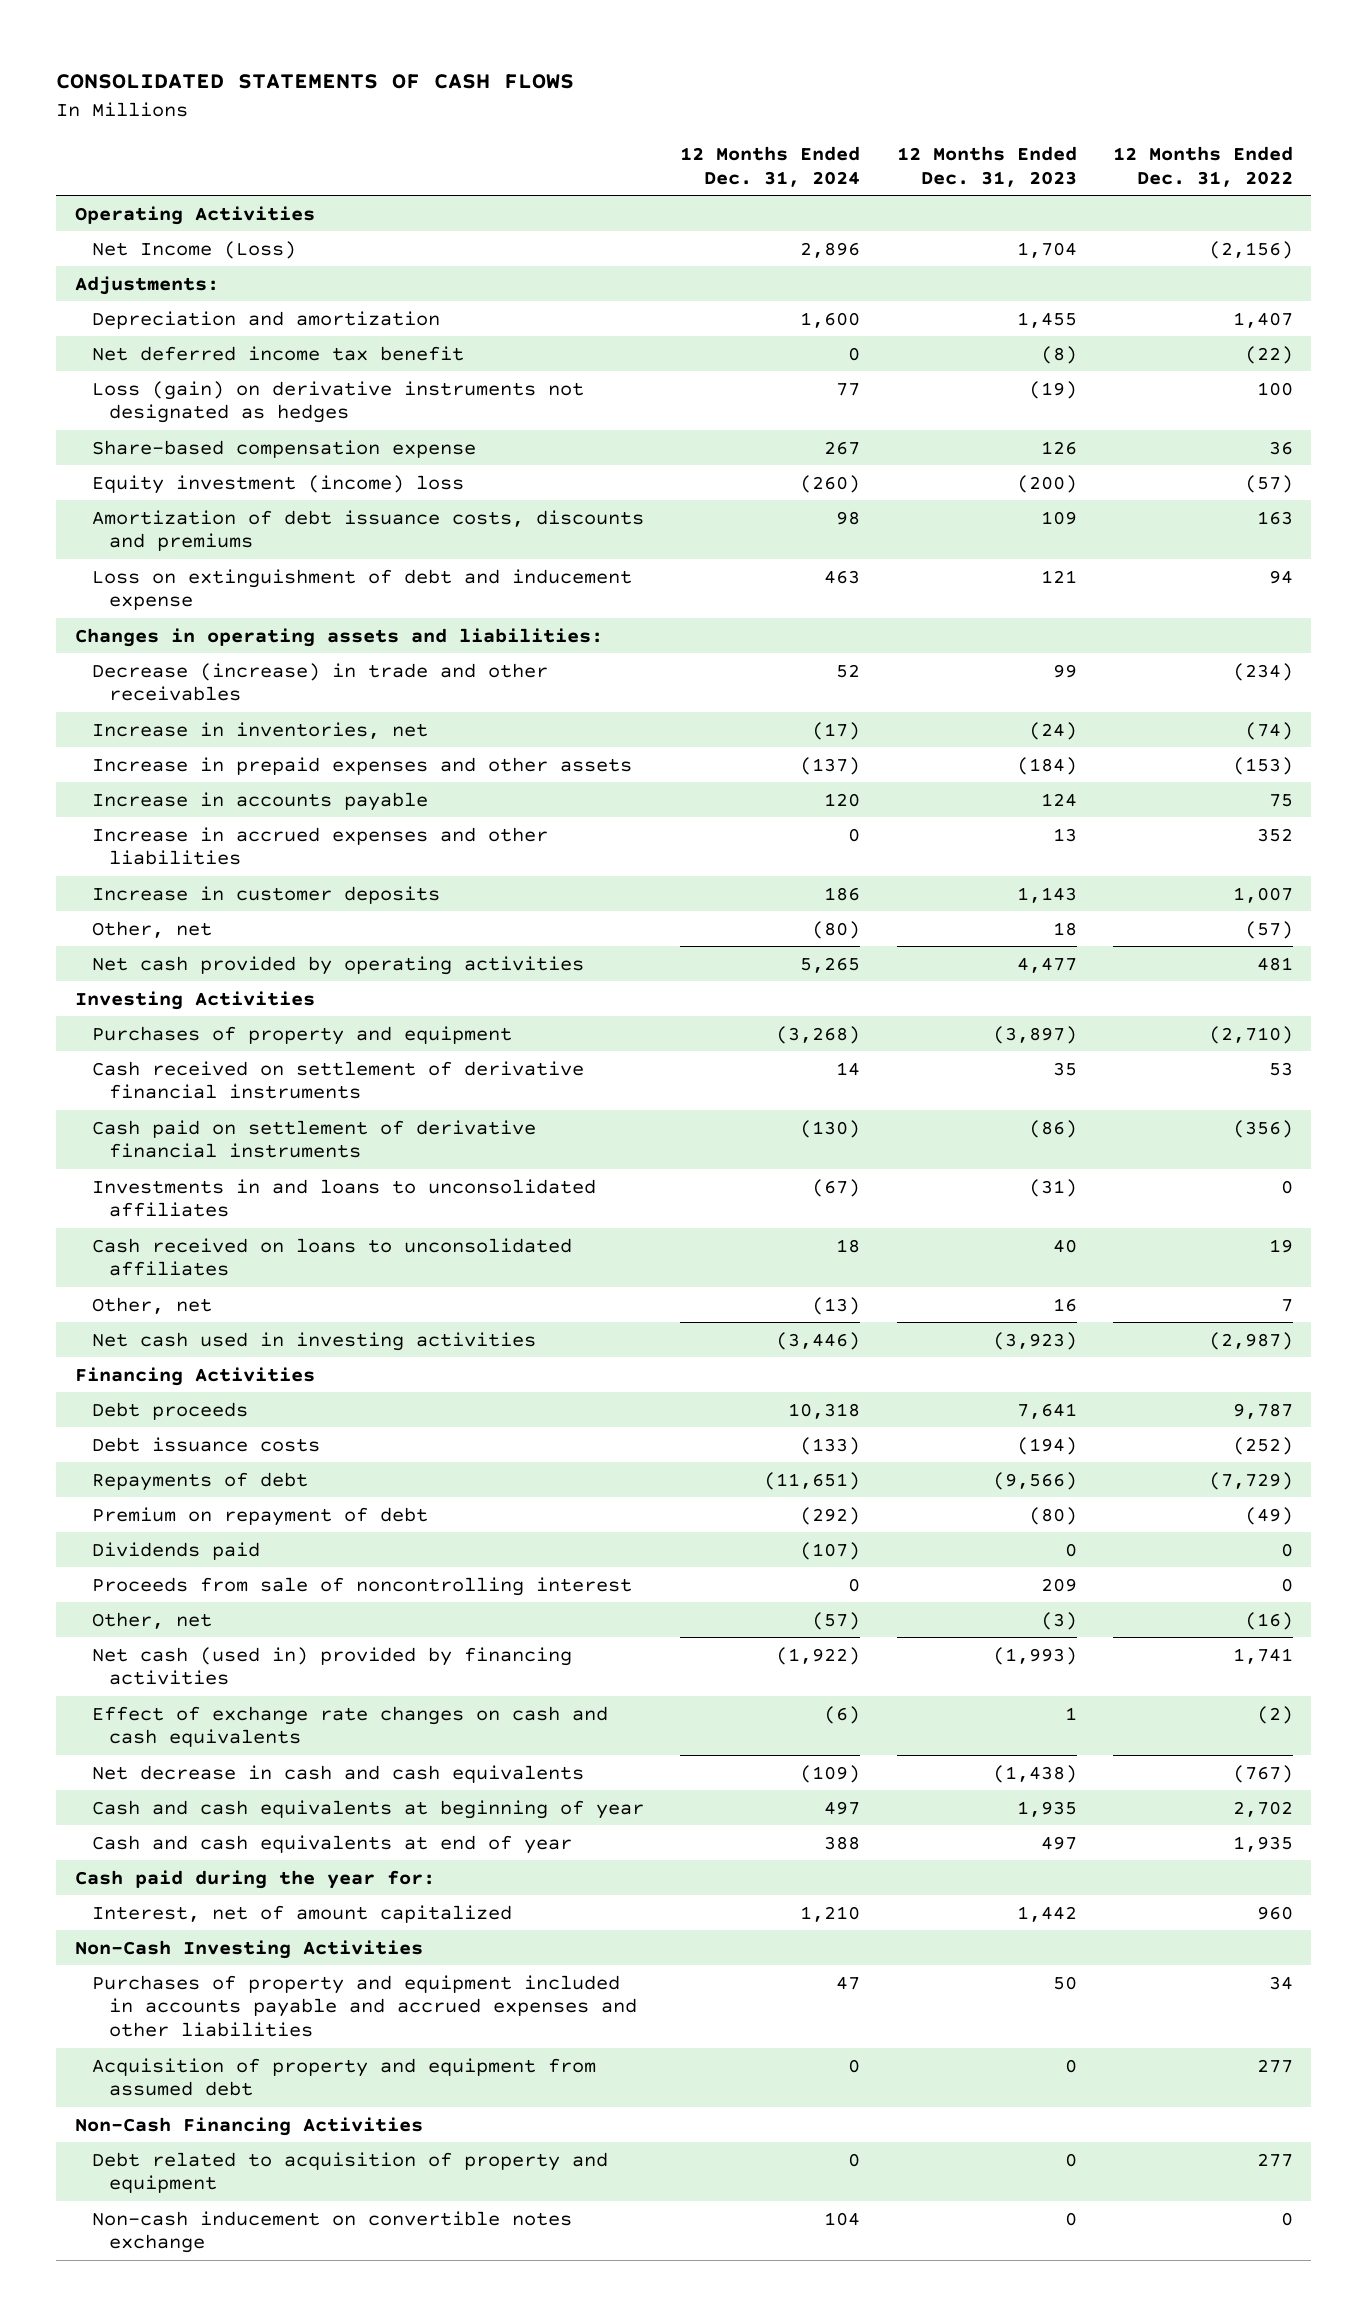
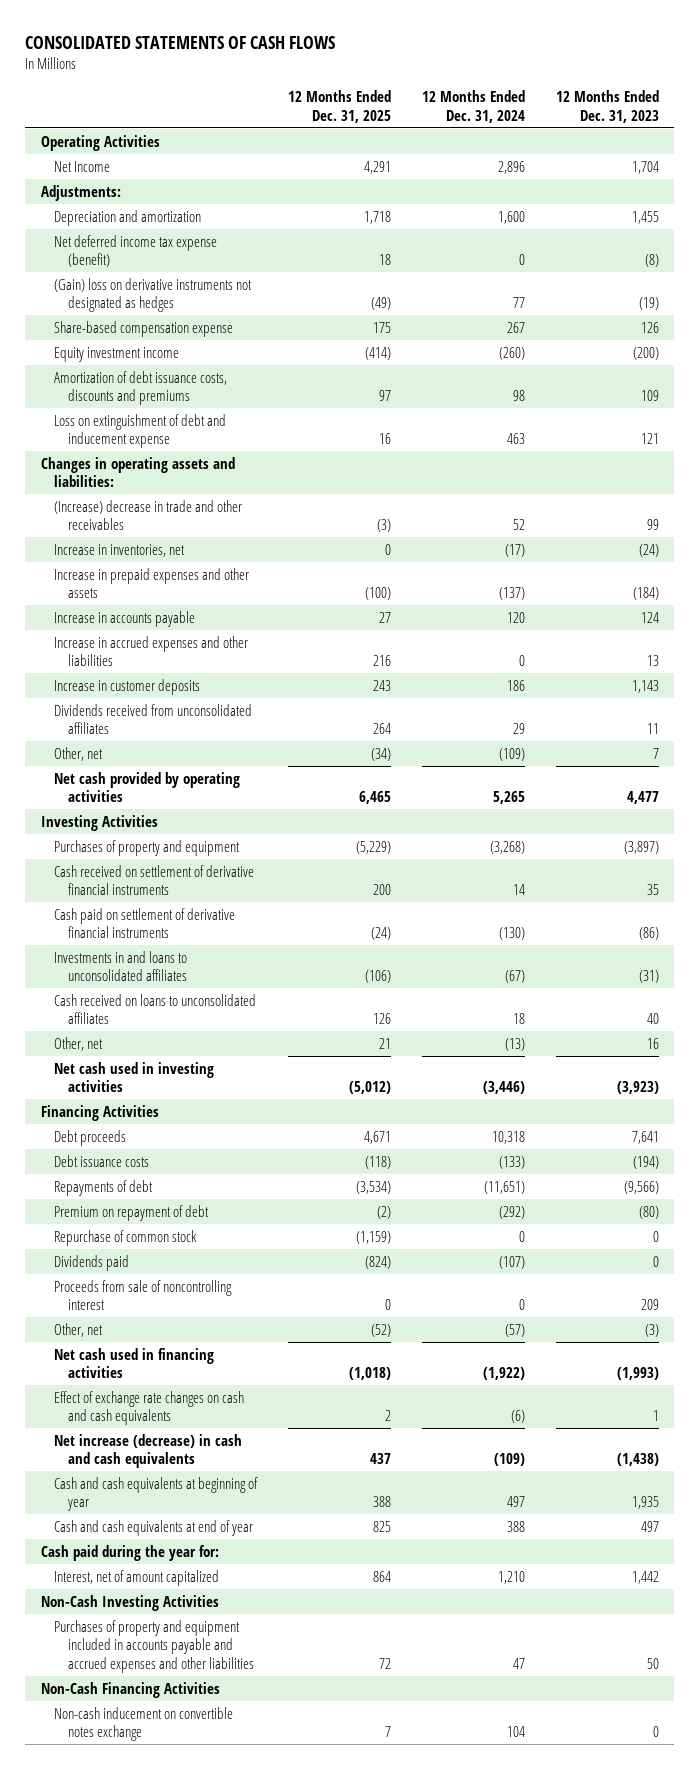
[1113,145,1294,187] 12 Months Ended Dec. 31, 2022 -> none
none -> [288,90,392,123] 12 Months Ended Dec. 31, 2025
[91,240,296,259] Net Income (Loss) -> [54,160,111,172] Net Income
[91,345,464,361] Net deferred income tax benefit -> [54,234,218,268] Net deferred income tax expense (benefit)
[91,380,584,424] Loss (gain) on derivative instruments not designated as hedges -> [54,277,253,313] (Gain) loss on derivative instruments not designated as hedges
[91,474,464,494] Equity investment (income) loss -> [54,346,180,362] Equity investment income
[91,662,548,702] Decrease (increase) in trade and other receivables -> [54,499,243,531] (Increase) decrease in trade and other receivables
none -> [54,703,253,735] Dividends received from unconsolidated affiliates
[812,920,861,939] (80) -> [499,747,526,761] (109)
[1052,921,1077,936] 18 -> [652,747,659,759] 7
none -> [54,1229,198,1246] Repurchase of common stock
[91,1646,572,1686] Net cash (used in) provided by financing activities -> [54,1347,215,1379] Net cash used in financing activities
[91,1764,584,1783] Net decrease in cash and cash equivalents -> [54,1433,243,1469] Net increase (decrease) in cash and cash equivalents
[91,2057,596,2097] Acquisition of property and equipment from assumed debt -> none
[91,2151,608,2194] Debt related to acquisition of property and equipment -> none

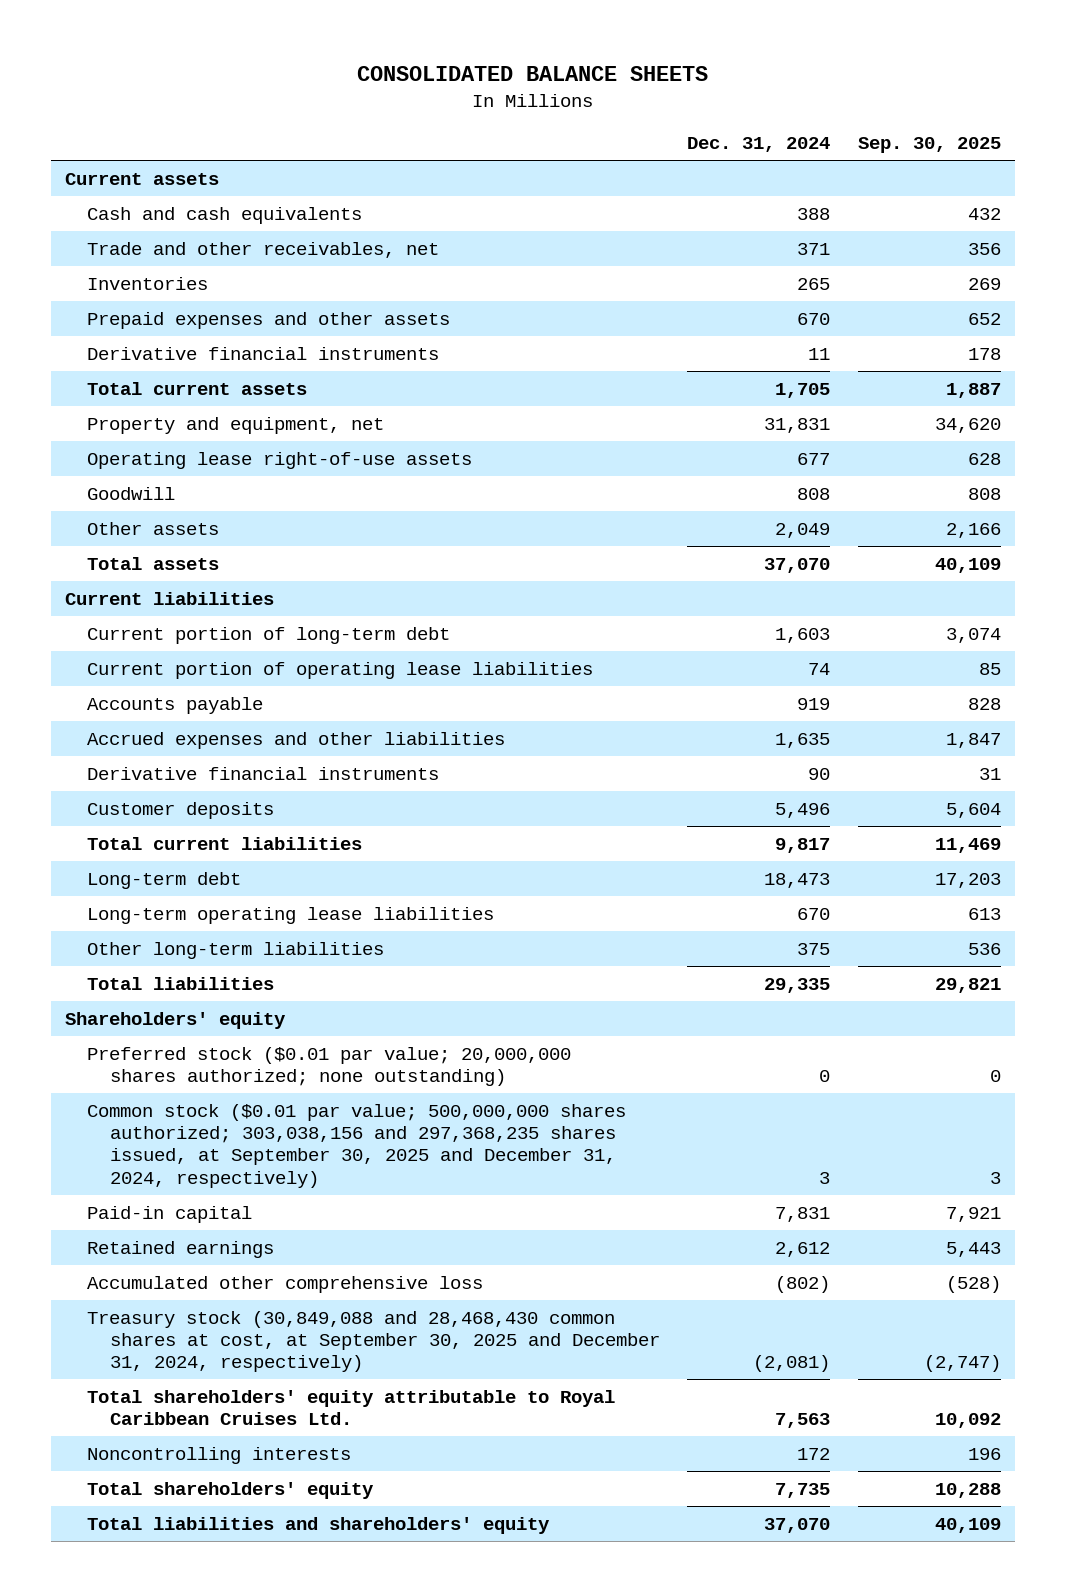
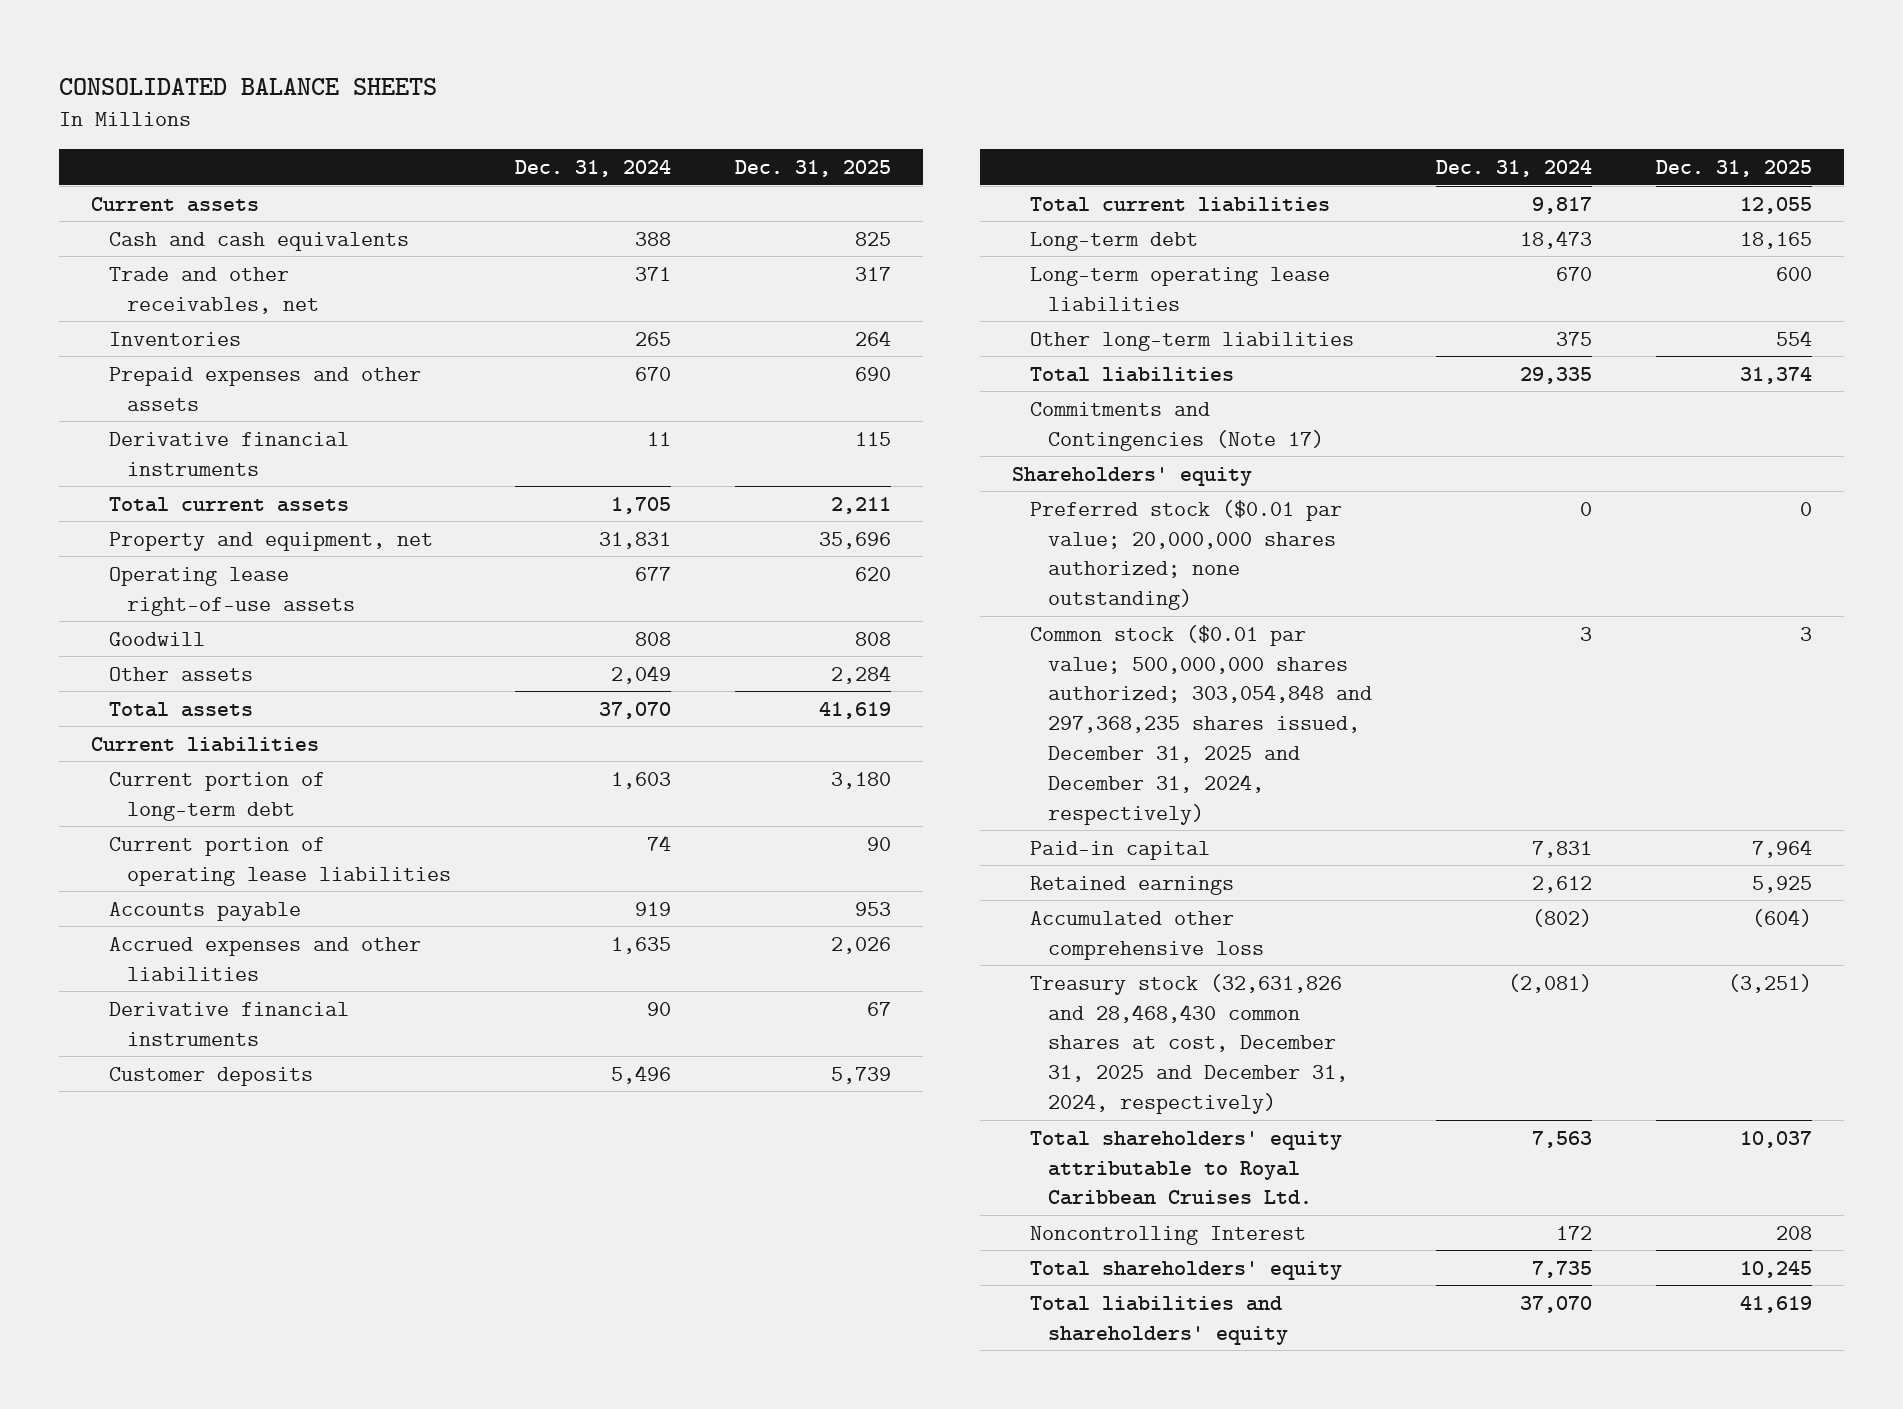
[858,137,1002,154] Sep. 30, 2025 -> none
none -> [734,160,891,178] Dec. 31, 2025
none -> [1029,401,1324,451] Commitments and Contingencies (Note 17)
[87,1103,627,1188] Common stock ($0.01 par value; 500,000,000 shares authorized; 303,038,156 and 297,368,235 shares issued, at September 30, 2025 and December 31, 2024, respectively) -> [1029,624,1372,825] Common stock ($0.01 par value; 500,000,000 shares authorized; 303,054,848 and 297,368,235 shares issued, December 31, 2025 and December 31, 2024, respectively)
[87,1310,660,1373] Treasury stock (30,849,088 and 28,468,430 common shares at cost, at September 30, 2025 and December 31, 2024, respectively) -> [1029,973,1348,1115] Treasury stock (32,631,826 and 28,468,430 common shares at cost, December 31, 2025 and December 31, 2024, respectively)
[87,1446,352,1464] Noncontrolling interests -> [1029,1225,1306,1245] Noncontrolling Interest

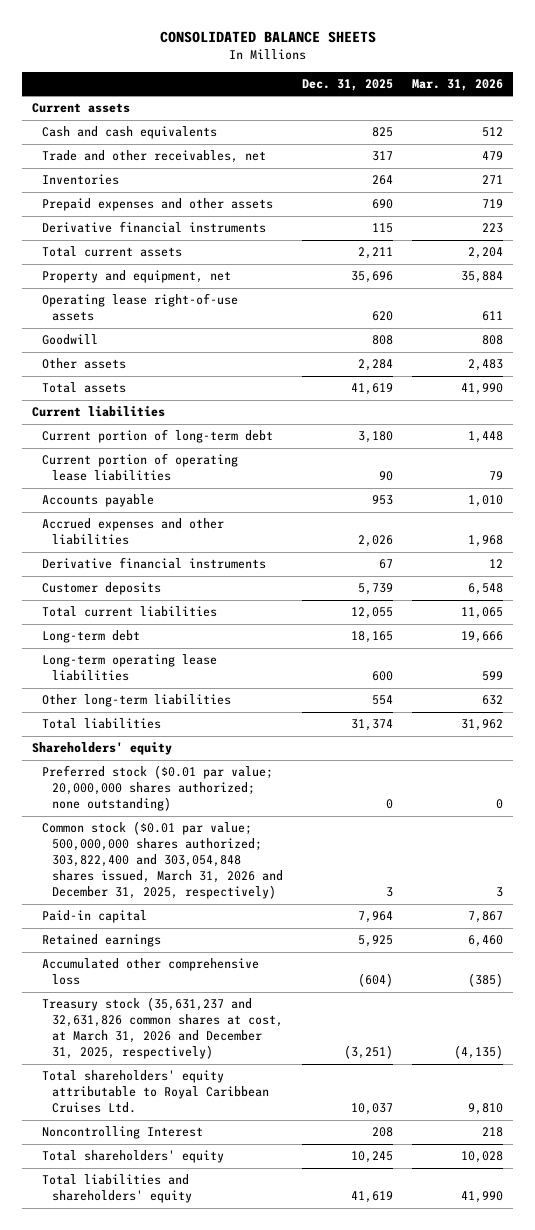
[514,160,671,178] Dec. 31, 2024 -> none
none -> [412,78,504,91] Mar. 31, 2026
[1029,401,1324,451] Commitments and Contingencies (Note 17) -> none
[1029,624,1372,825] Common stock ($0.01 par value; 500,000,000 shares authorized; 303,054,848 and 297,368,235 shares issued, December 31, 2025 and December 31, 2024, respectively) -> [41,821,284,900] Common stock ($0.01 par value; 500,000,000 shares authorized; 303,822,400 and 303,054,848 shares issued, March 31, 2026 and December 31, 2025, respectively)
[1029,973,1348,1115] Treasury stock (32,631,826 and 28,468,430 common shares at cost, December 31, 2025 and December 31, 2024, respectively) -> [41,997,284,1060] Treasury stock (35,631,237 and 32,631,826 common shares at cost, at March 31, 2026 and December 31, 2025, respectively)

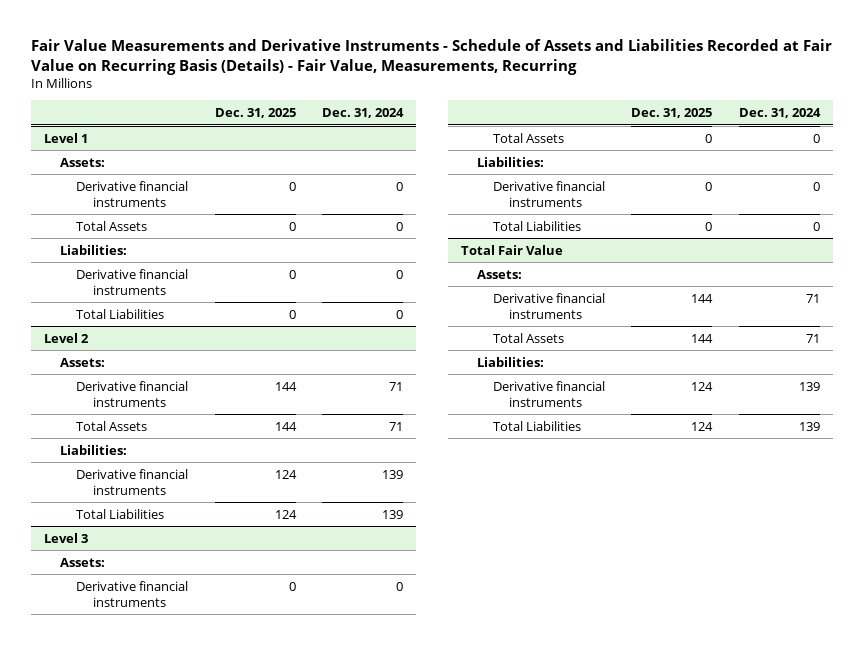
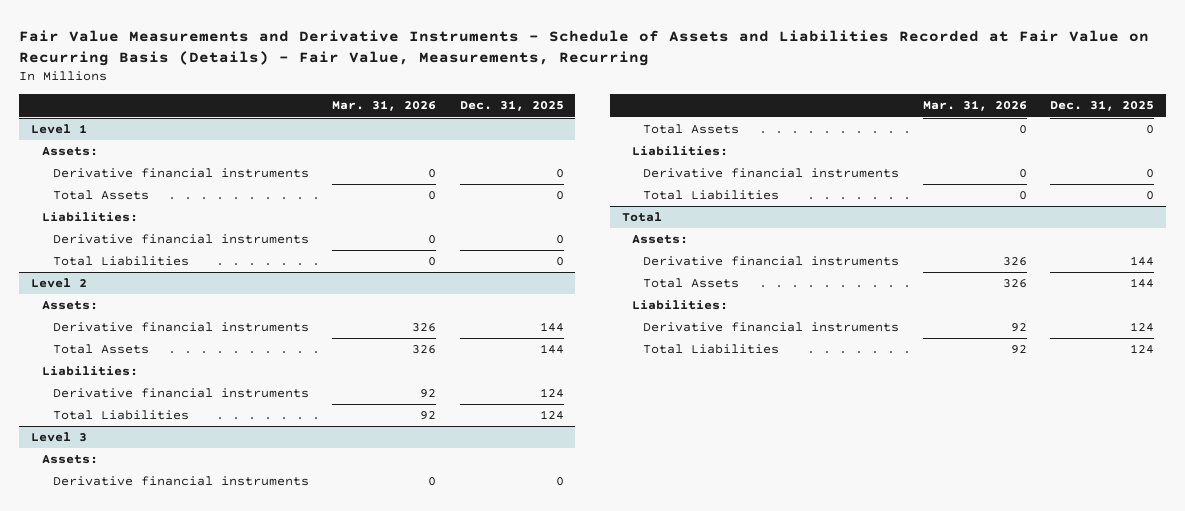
[321,108,404,119] Dec. 31, 2024 -> none
none -> [332,100,437,112] Mar. 31, 2026
[460,244,563,255] Total Fair Value -> [621,212,662,223] Total

